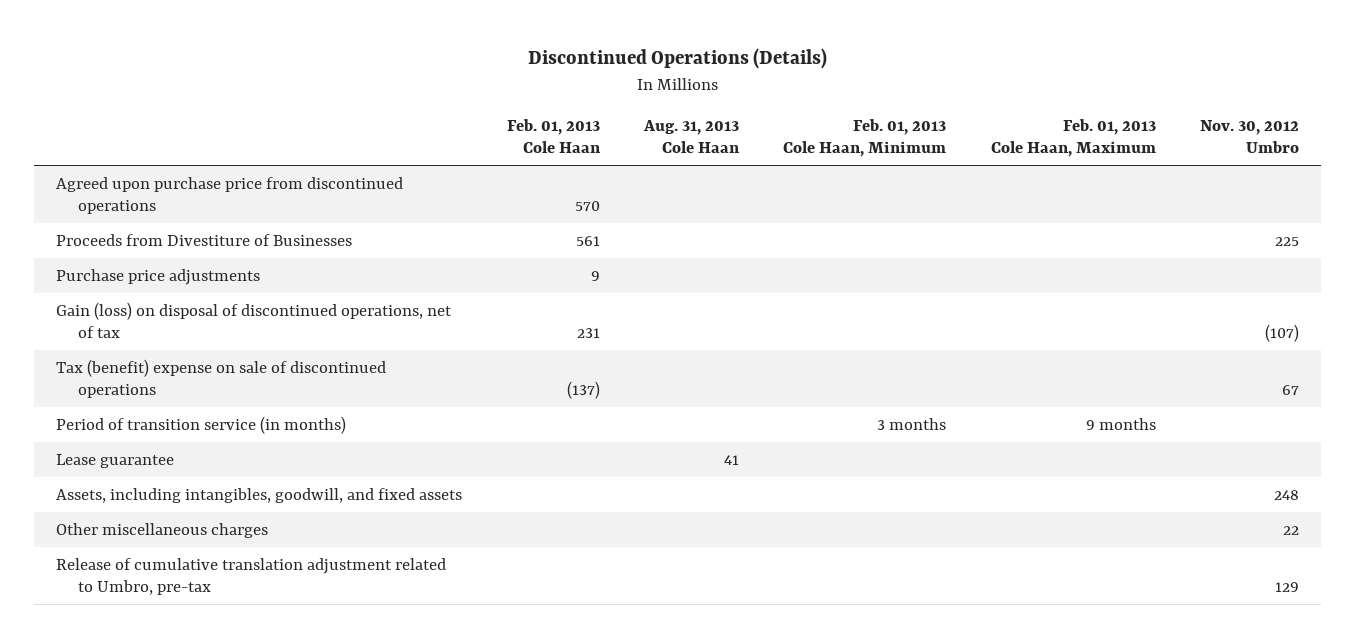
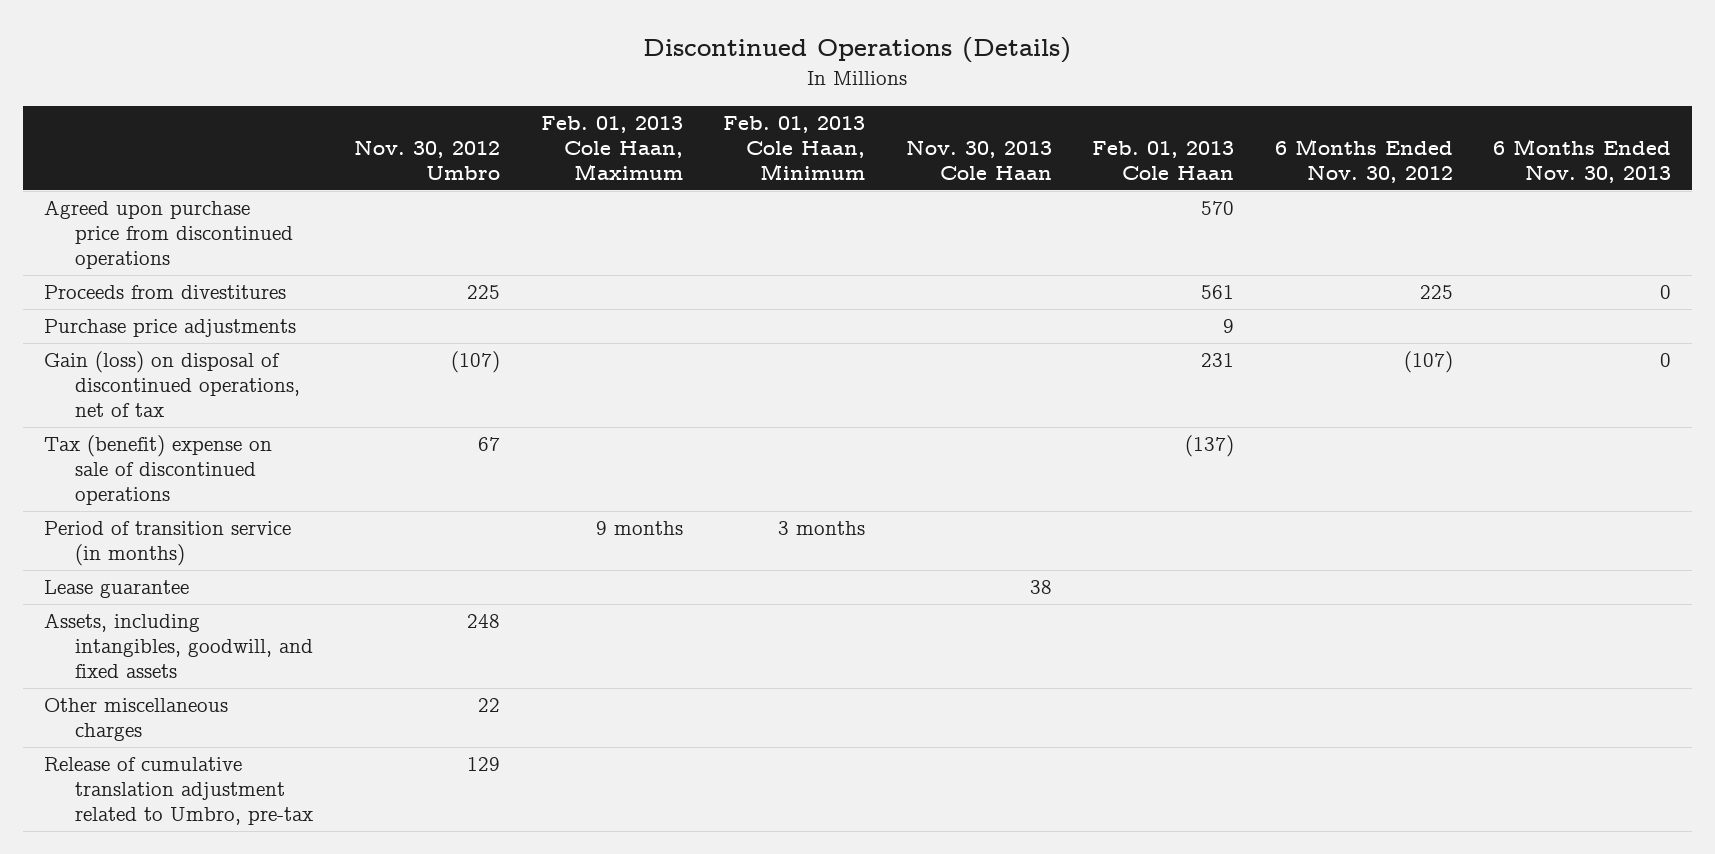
[643,120,741,154] Aug. 31, 2013 Cole Haan -> none
none -> [905,140,1052,180] Nov. 30, 2013 Cole Haan
none -> [1274,139,1453,183] 6 Months Ended Nov. 30, 2012
none -> [1493,139,1672,183] 6 Months Ended Nov. 30, 2013
[56,233,353,246] Proceeds from Divestiture of Businesses -> [43,285,286,300] Proceeds from divestitures

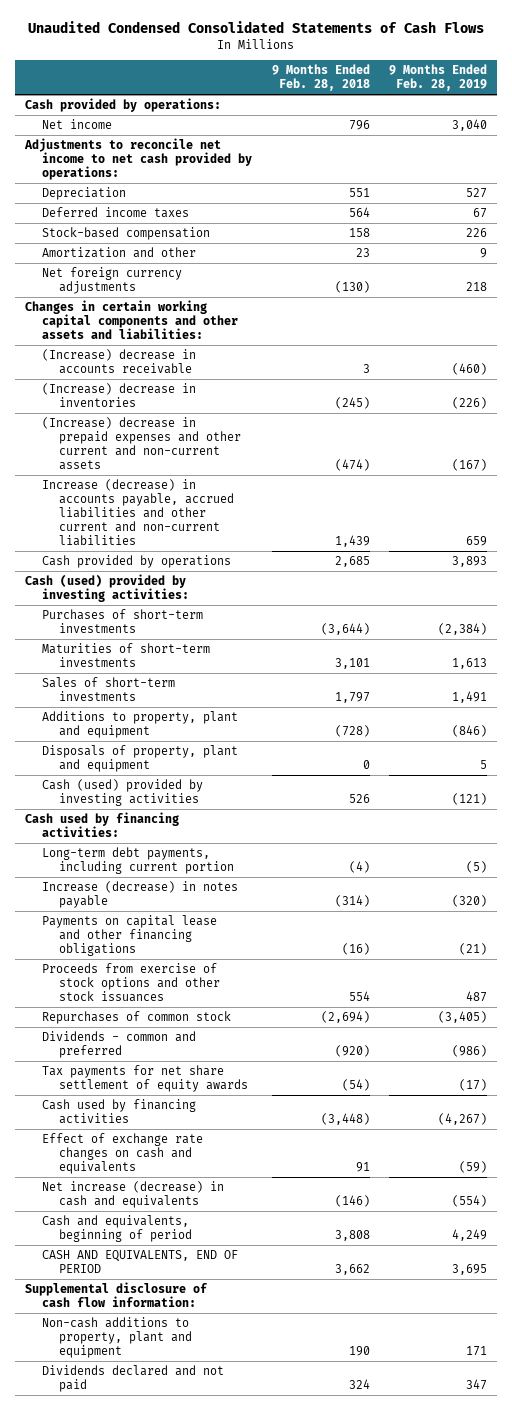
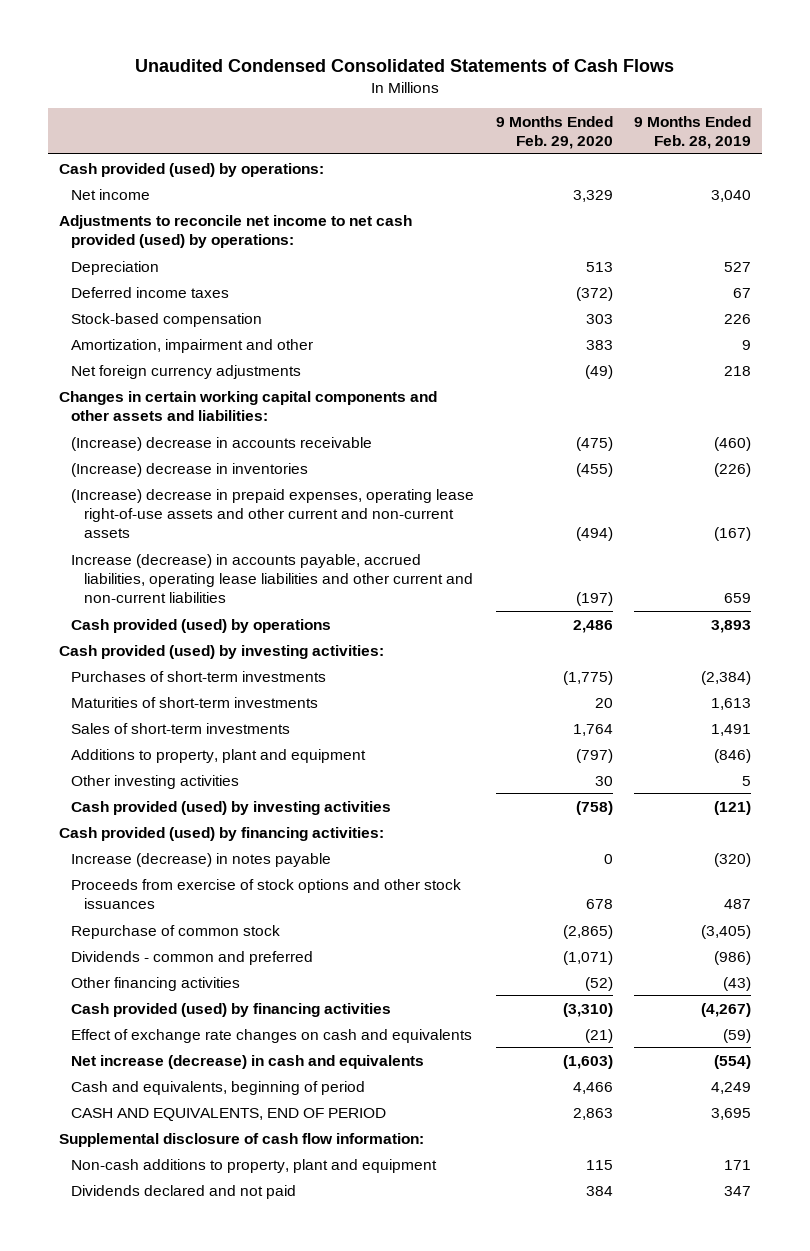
[271,64,370,92] 9 Months Ended Feb. 28, 2018 -> none
none -> [495,115,613,149] 9 Months Ended Feb. 29, 2020
[24,98,221,113] Cash provided by operations: -> [58,162,324,177] Cash provided (used) by operations:
[23,138,252,181] Adjustments to reconcile net income to net cash provided by operations: -> [58,214,412,248] Adjustments to reconcile net income to net cash provided (used) by operations:
[41,247,196,259] Amortization and other -> [71,338,314,353] Amortization, impairment and other
[41,417,242,471] (Increase) decrease in prepaid expenses and other current and non-current assets -> [71,488,475,538] (Increase) decrease in prepaid expenses, operating lease right-of-use assets and other current and non-current assets
[41,479,235,547] Increase (decrease) in accounts payable, accrued liabilities and other current and non-current liabilities -> [71,553,473,603] Increase (decrease) in accounts payable, accrued liabilities, operating lease liabilities and other current and non-current liabilities
[41,555,231,569] Cash provided by operations -> [71,618,332,633] Cash provided (used) by operations
[24,574,189,603] Cash (used) provided by investing activities: -> [58,644,384,659] Cash provided (used) by investing activities:
[41,745,238,773] Disposals of property, plant and equipment -> none
[41,847,235,875] Long-term debt payments, including current portion -> none
none -> [71,774,240,789] Other investing activities
[41,779,203,807] Cash (used) provided by investing activities -> [71,800,392,815] Cash provided (used) by investing activities
[24,812,179,838] Cash used by financing activities: -> [58,826,384,841] Cash provided (used) by financing activities:
[41,915,217,957] Payments on capital lease and other financing obligations -> none
[41,1011,231,1025] Repurchases of common stock -> [71,924,281,939] Repurchase of common stock
[41,1065,249,1093] Tax payments for net share settlement of equity awards -> none
none -> [71,976,241,991] Other financing activities
[41,1099,196,1125] Cash used by financing activities -> [71,1002,392,1017] Cash provided (used) by financing activities

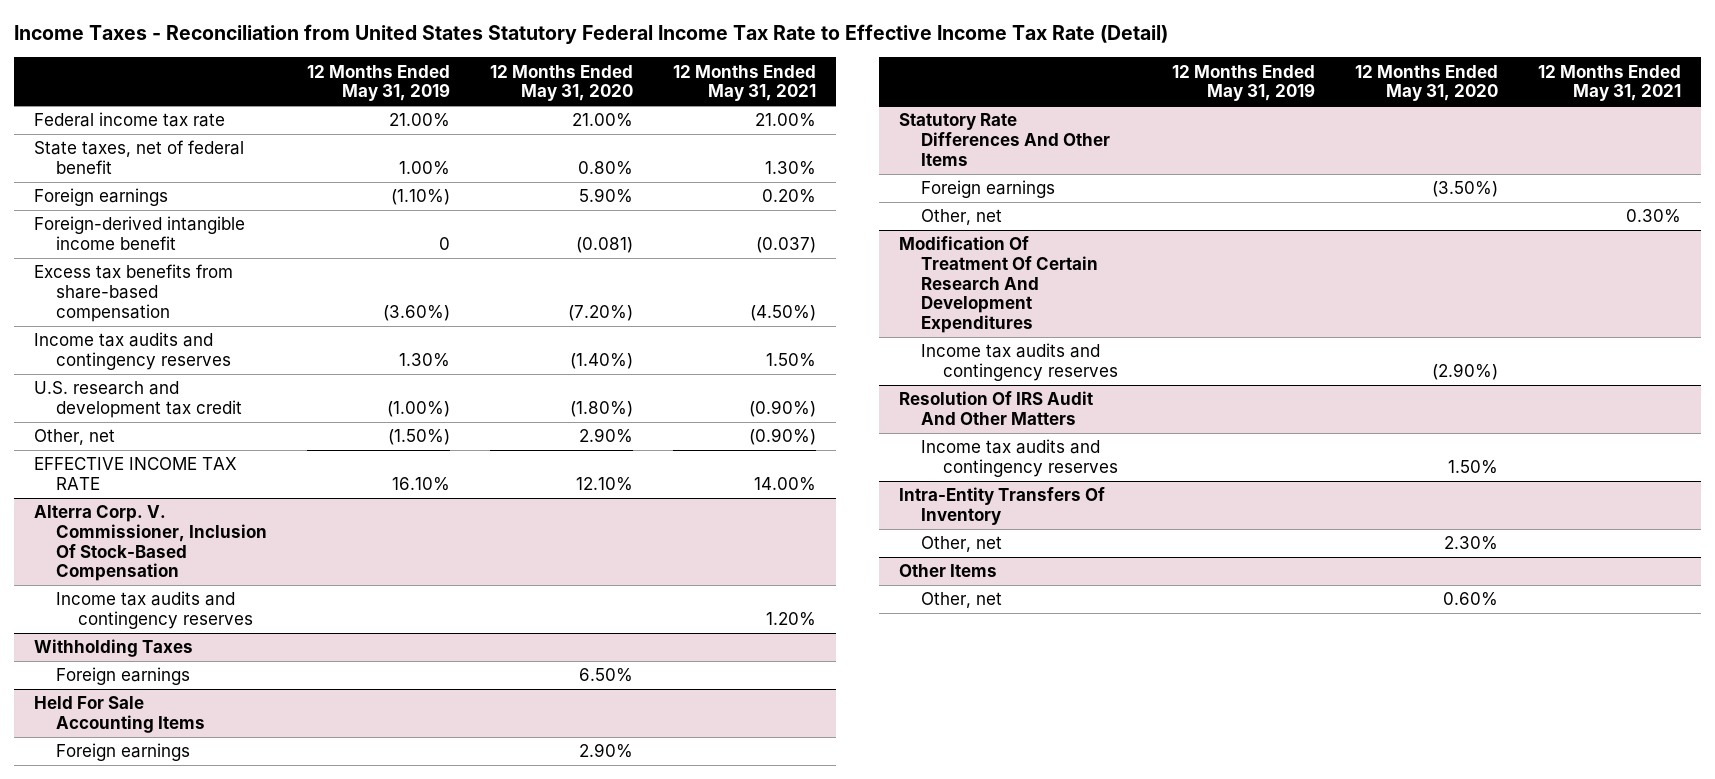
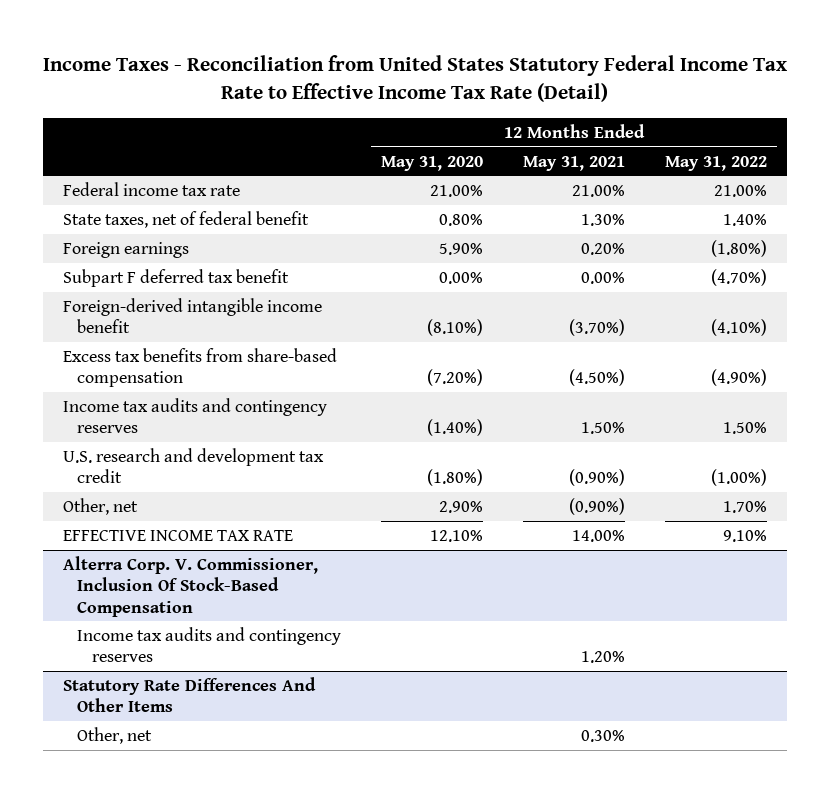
[307,64,451,102] 12 Months Ended May 31, 2019 -> none
none -> [665,155,768,171] May 31, 2022
none -> [62,269,289,288] Subpart F deferred tax benefit
[576,237,634,254] (0.081) -> [427,319,484,337] (8.10%)
[756,237,817,254] (0.037) -> [569,319,626,337] (3.70%)
[33,639,193,658] Withholding Taxes -> none
[55,667,190,686] Foreign earnings -> none
[33,696,205,734] Held For Sale Accounting Items -> none
[55,743,190,762] Foreign earnings -> none
[920,180,1055,199] Foreign earnings -> none
[898,236,1098,333] Modification Of Treatment Of Certain Research And Development Expenditures -> none
[920,343,1119,382] Income tax audits and contingency reserves -> none
[898,391,1093,426] Resolution Of IRS Audit And Other Matters -> none
[920,439,1119,478] Income tax audits and contingency reserves -> none
[898,487,1105,526] Intra-Entity Transfers Of Inventory -> none
[920,536,1002,553] Other, net -> none
[898,564,997,578] Other Items -> none
[920,592,1002,609] Other, net -> none

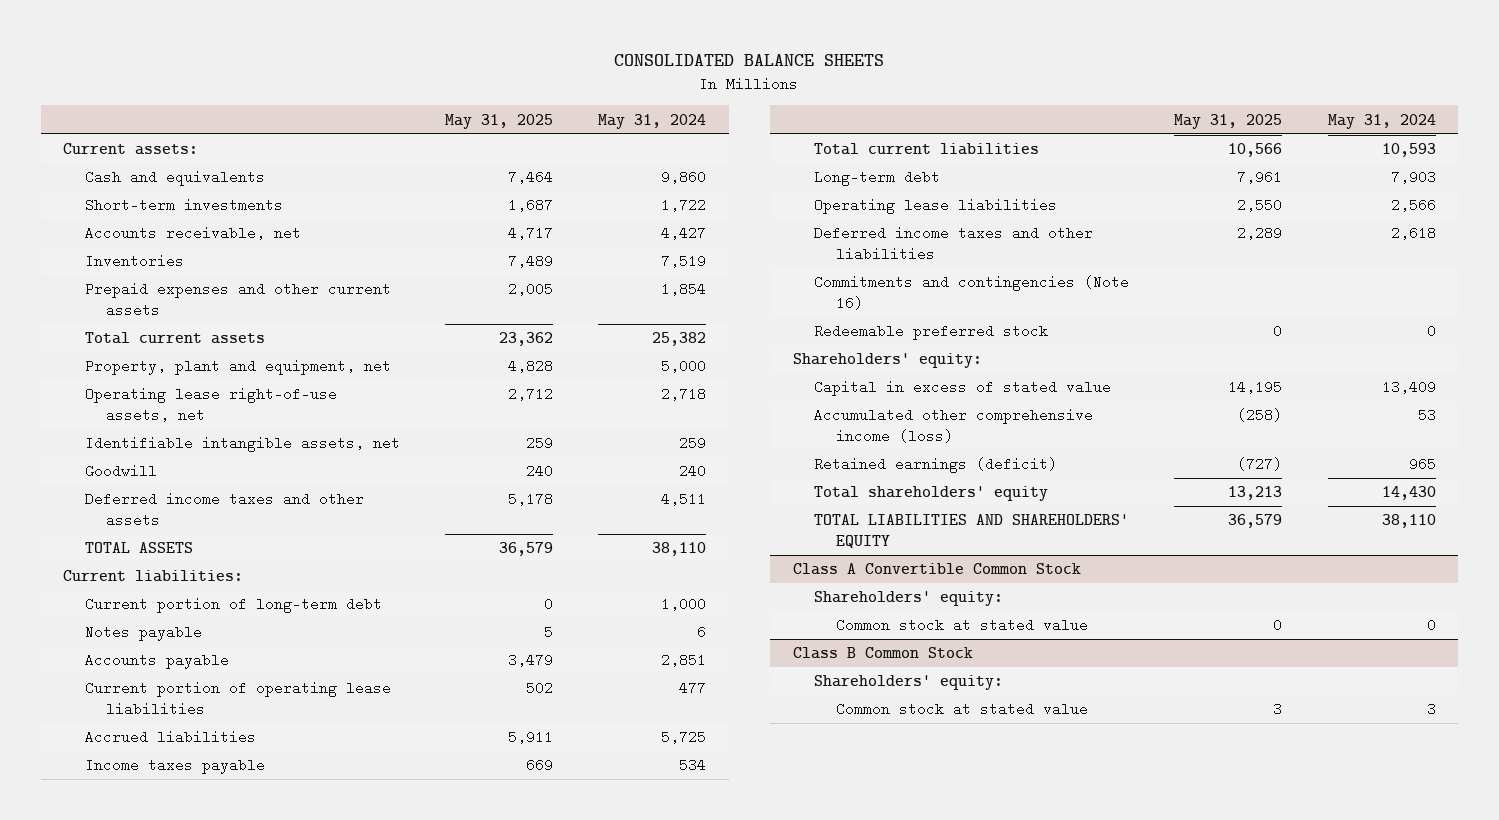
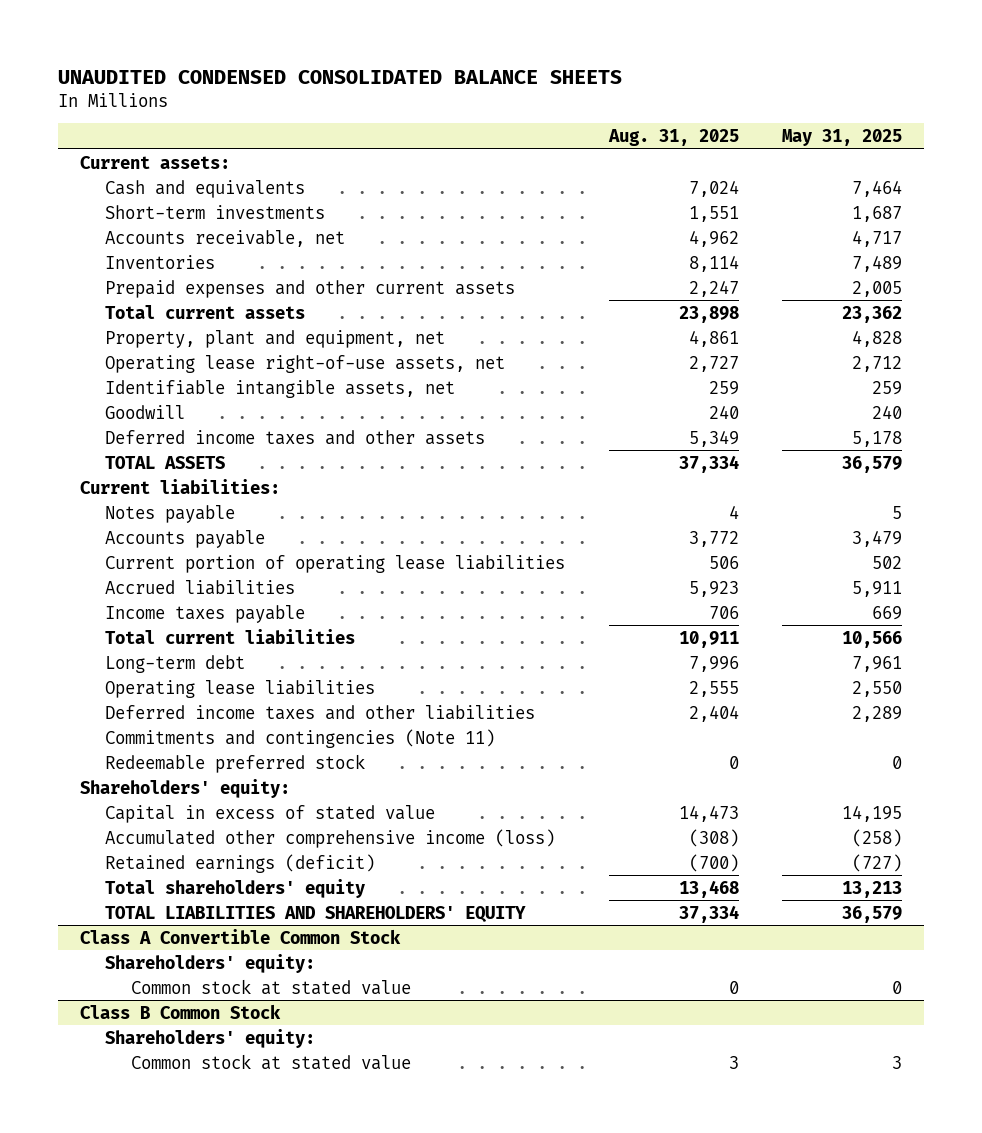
[614,54,885,67] CONSOLIDATED BALANCE SHEETS -> [57,69,622,84] UNAUDITED CONDENSED CONSOLIDATED BALANCE SHEETS
[597,113,706,129] May 31, 2024 -> none
none -> [607,128,739,146] Aug. 31, 2025
[84,597,382,614] Current portion of long-term debt -> none
[814,275,1130,310] Commitments and contingencies (Note 16) -> [105,728,496,748] Commitments and contingencies (Note 11)

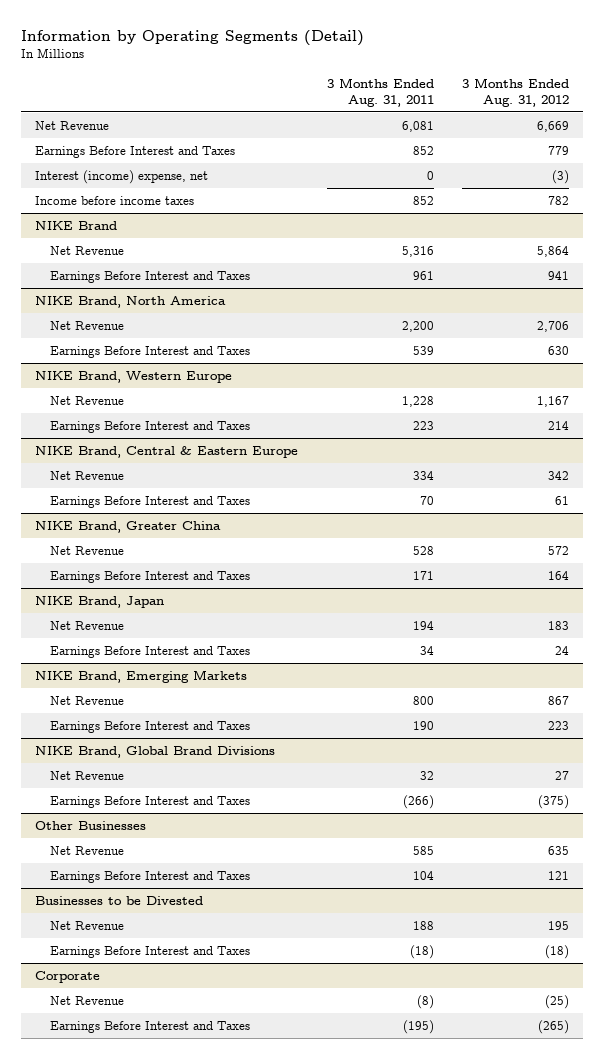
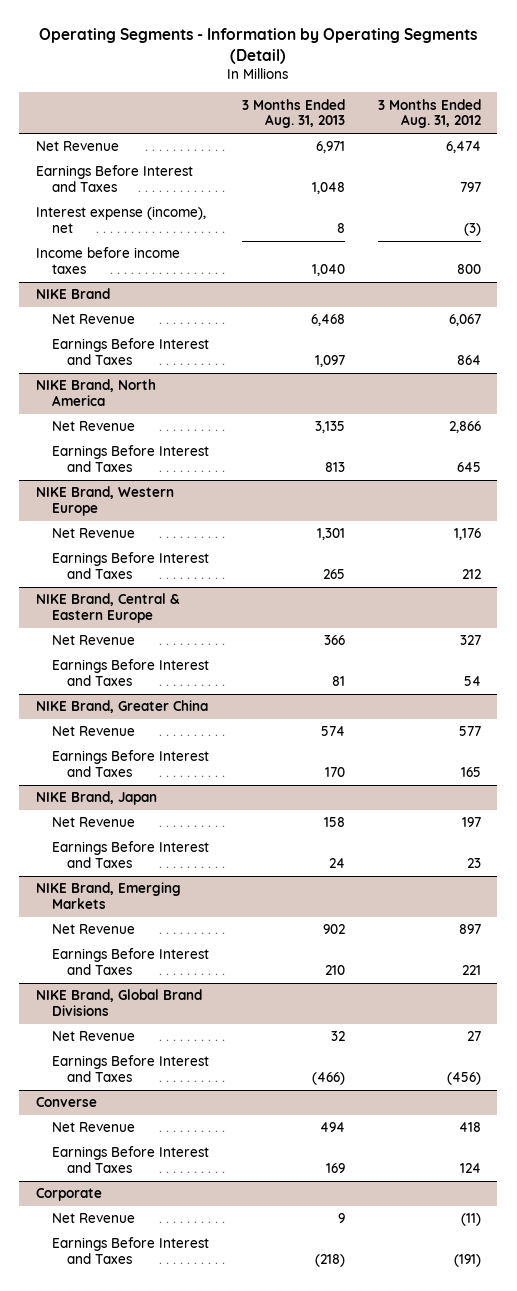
[21,30,365,47] Information by Operating Segments (Detail) -> [39,28,478,64] Operating Segments - Information by Operating Segments (Detail)
[326,77,434,107] 3 Months Ended Aug. 31, 2011 -> none
none -> [241,98,345,129] 3 Months Ended Aug. 31, 2013
[536,120,569,132] 6,669 -> [445,141,481,154] 6,474
[547,145,569,155] 779 -> [459,182,481,193] 797
[35,169,209,184] Interest (income) expense, net -> [35,206,206,234] Interest expense (income), net
[547,195,569,205] 782 -> [456,264,481,275] 800
[536,245,569,257] 5,864 -> [448,314,481,327] 6,067
[547,270,569,280] 941 -> [456,355,481,366] 864
[536,320,569,332] 2,706 -> [448,421,481,434] 2,866
[547,345,569,355] 630 -> [456,462,481,473] 645
[536,395,569,407] 1,167 -> [453,528,481,541] 1,176
[547,420,569,430] 214 -> [461,569,481,580] 212
[547,470,569,480] 342 -> [459,635,481,646] 327
[554,495,569,505] 61 -> [463,676,481,687] 54
[547,545,569,555] 572 -> [458,726,481,737] 577
[547,570,569,580] 164 -> [460,767,481,778] 165
[547,620,569,630] 183 -> [461,817,481,828] 197
[554,645,569,655] 24 -> [466,858,481,869] 23
[547,695,569,705] 867 -> [458,924,481,935] 897
[547,720,569,730] 223 -> [461,965,481,976] 221
[35,820,147,830] Other Businesses -> none
[35,895,204,905] Businesses to be Divested -> none
[49,920,124,930] Net Revenue -> none
[49,945,250,958] Earnings Before Interest and Taxes -> none
[537,794,569,809] (375) -> [446,1072,481,1086] (456)
none -> [35,1097,97,1108] Converse
[547,845,569,855] 635 -> [458,1122,481,1133] 418
[547,870,569,880] 121 -> [459,1163,481,1174] 124
[544,994,569,1009] (25) -> [460,1213,481,1227] (11)
[537,1019,569,1034] (265) -> [453,1254,481,1268] (191)

